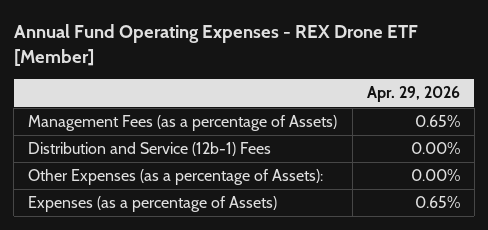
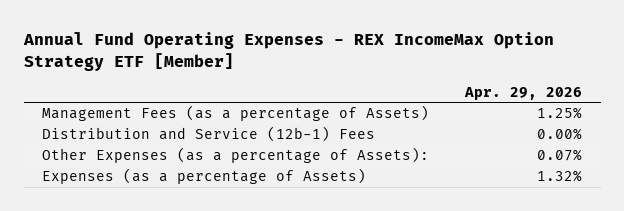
[13,24,418,67] Annual Fund Operating Expenses - REX Drone ETF [Member] -> [22,32,554,72] Annual Fund Operating Expenses - REX IncomeMax Option Strategy ETF [Member]
[414,115,460,128] 0.65% -> [537,107,583,120] 1.25%
[410,169,460,182] 0.00% -> [537,149,583,162] 0.07%
[414,196,460,209] 0.65% -> [537,170,583,183] 1.32%

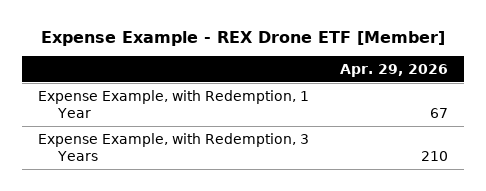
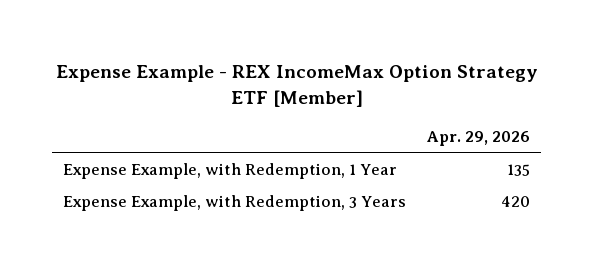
[41,31,446,47] Expense Example - REX Drone ETF [Member] -> [55,65,538,107] Expense Example - REX IncomeMax Option Strategy ETF [Member]
[430,107,449,118] 67 -> [507,163,531,176] 135
[421,150,449,161] 210 -> [501,195,531,207] 420

